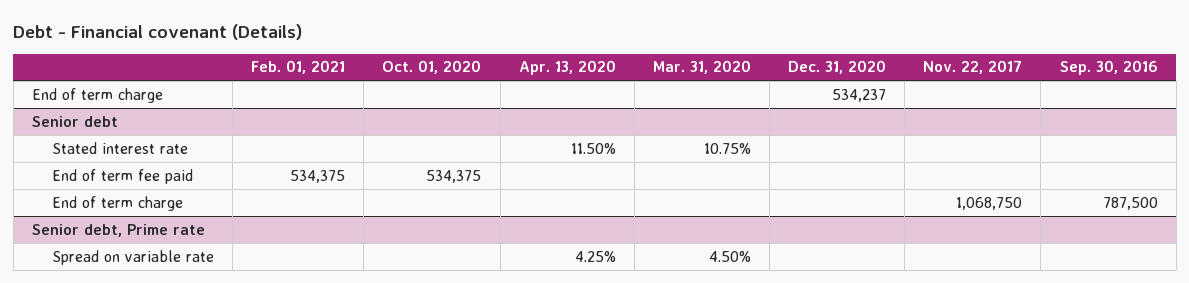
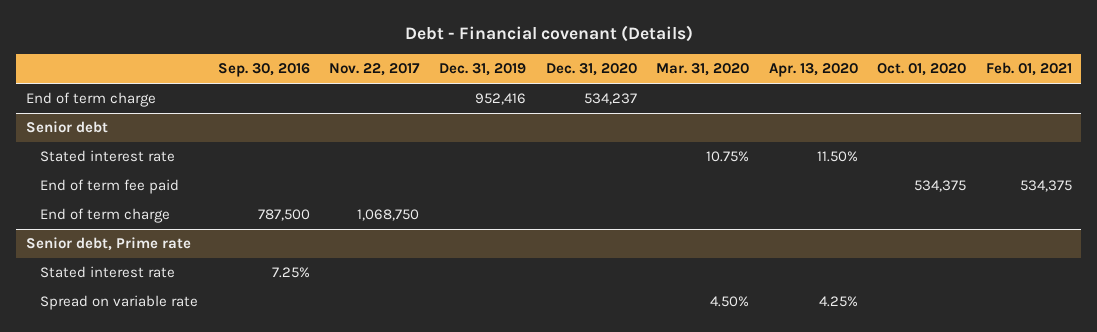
none -> [438,63,526,77] Dec. 31, 2019
none -> [40,266,176,279] Stated interest rate

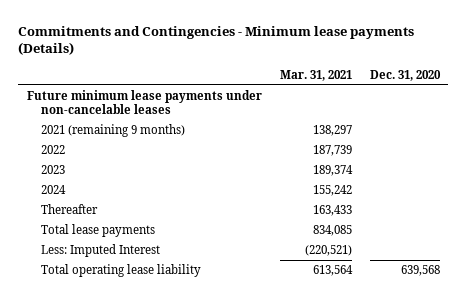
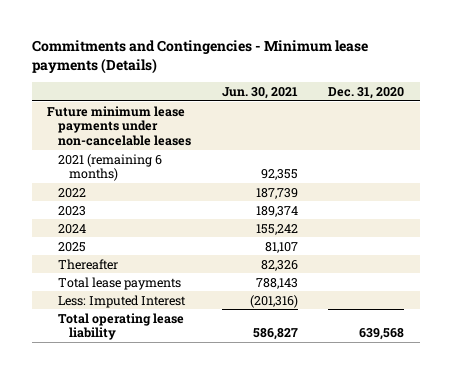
[279,69,352,81] Mar. 31, 2021 -> none
none -> [221,86,298,99] Jun. 30, 2021
[41,124,186,138] 2021 (remaining 9 months) -> [58,153,163,182] 2021 (remaining 6 months)
none -> [58,241,87,252] 2025

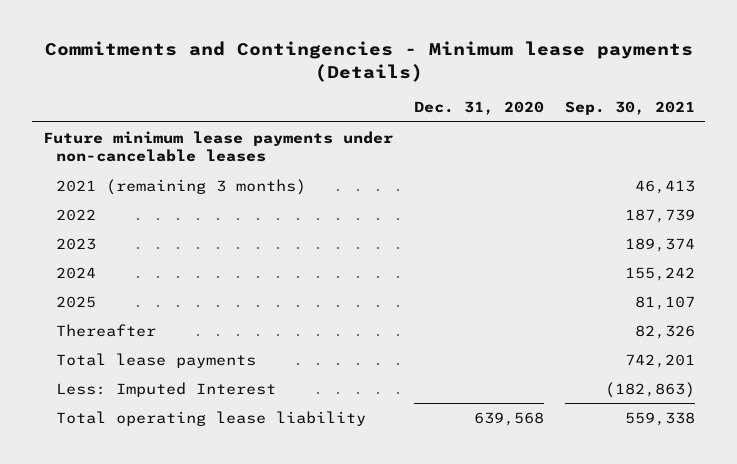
[221,86,298,99] Jun. 30, 2021 -> none
none -> [564,100,695,115] Sep. 30, 2021
[58,153,163,182] 2021 (remaining 6 months) -> [56,178,307,195] 2021 (remaining 3 months)

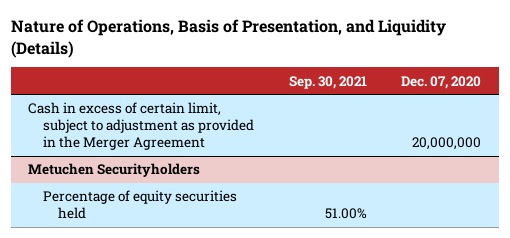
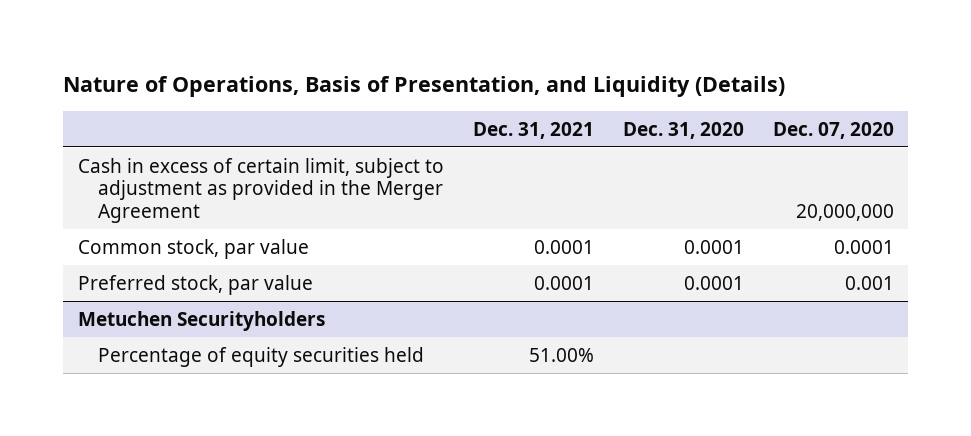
[288,75,367,89] Sep. 30, 2021 -> none
none -> [472,121,594,139] Dec. 31, 2021
none -> [622,121,744,139] Dec. 31, 2020
none -> [77,238,309,259] Common stock, par value
none -> [77,274,313,295] Preferred stock, par value

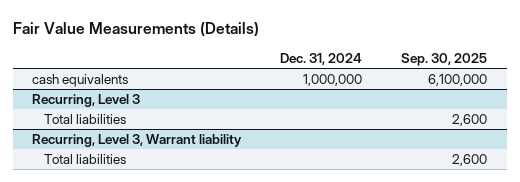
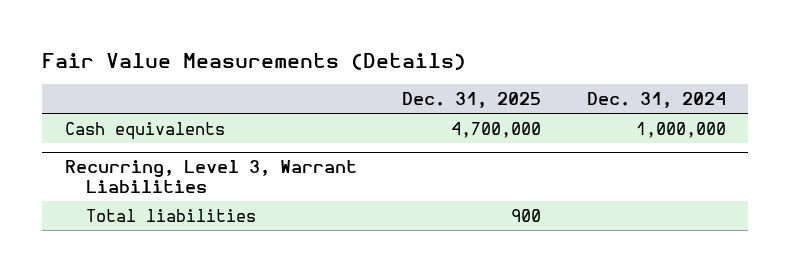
[401,53,488,67] Sep. 30, 2025 -> none
none -> [402,92,542,109] Dec. 31, 2025
[32,94,141,108] Recurring, Level 3 -> none
[43,114,126,125] Total liabilities -> none
[32,74,129,88] cash equivalents -> [64,121,225,140] Cash equivalents
[32,134,243,148] Recurring, Level 3, Warrant liability -> [64,160,357,193] Recurring, Level 3, Warrant Liabilities

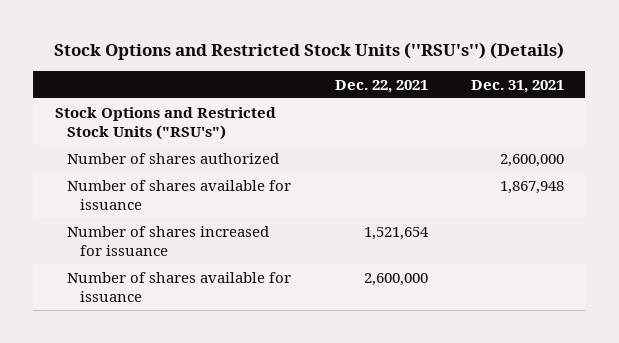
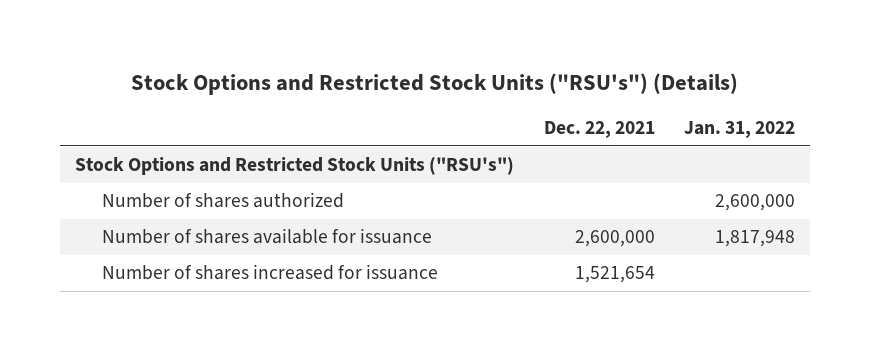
[54,42,565,61] Stock Options and Restricted Stock Units (''RSU's'') (Details) -> [131,73,739,96] Stock Options and Restricted Stock Units ("RSU's") (Details)
[470,79,564,93] Dec. 31, 2021 -> none
none -> [684,121,796,139] Jan. 31, 2022
[67,179,292,210] Number of shares available for issuance -> none
[67,225,270,256] Number of shares increased for issuance -> [101,264,438,281] Number of shares increased for issuance

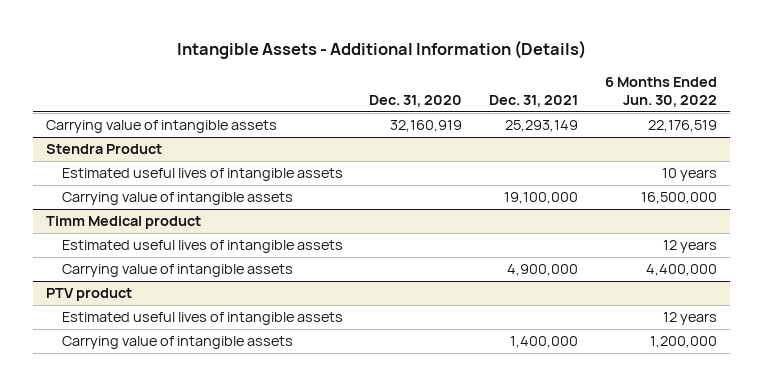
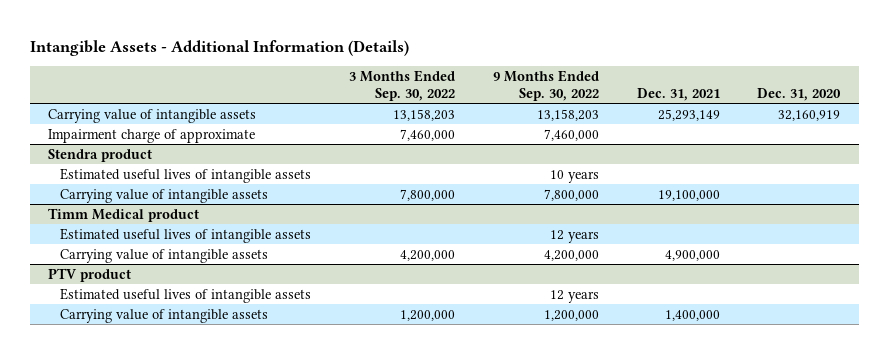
[605,76,718,108] 6 Months Ended Jun. 30, 2022 -> none
none -> [349,69,456,101] 3 Months Ended Sep. 30, 2022
none -> [492,69,599,101] 9 Months Ended Sep. 30, 2022
none -> [48,128,256,143] Impairment charge of approximate
[46,144,163,155] Stendra Product -> [48,148,153,162] Stendra product

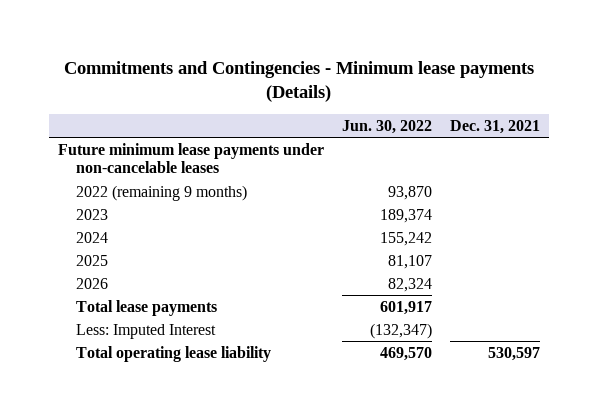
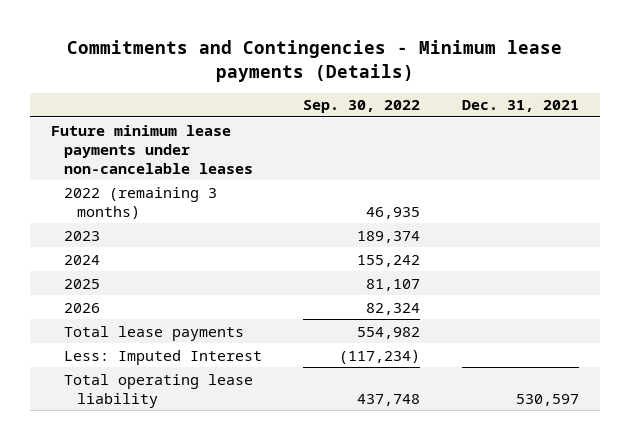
[341,120,432,135] Jun. 30, 2022 -> none
none -> [303,100,421,114] Sep. 30, 2022
[76,184,248,201] 2022 (remaining 9 months) -> [64,186,218,219] 2022 (remaining 3 months)

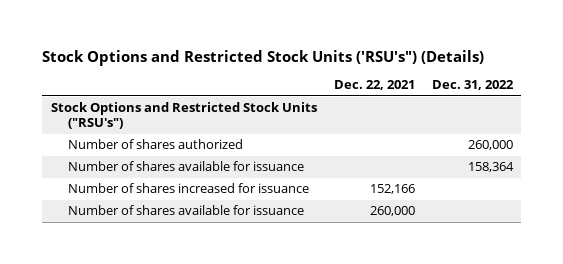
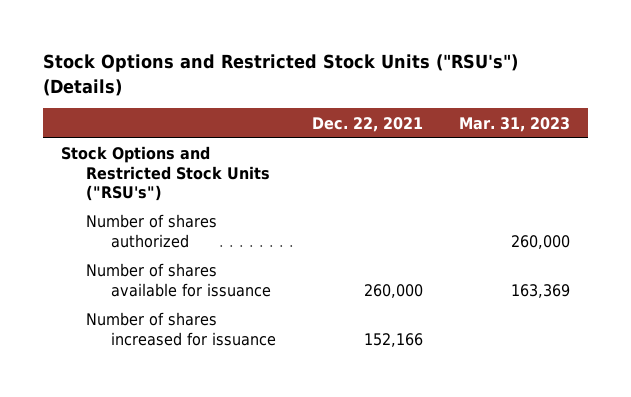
[42,49,485,66] Stock Options and Restricted Stock Units ('RSU's") (Details) -> [43,54,519,96] Stock Options and Restricted Stock Units ("RSU's") (Details)
[431,80,514,91] Dec. 31, 2022 -> none
none -> [458,116,570,132] Mar. 31, 2023
[67,161,304,172] Number of shares available for issuance -> none
[67,183,309,194] Number of shares increased for issuance -> [86,312,277,346] Number of shares increased for issuance

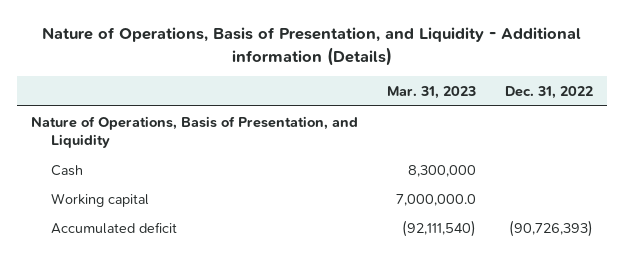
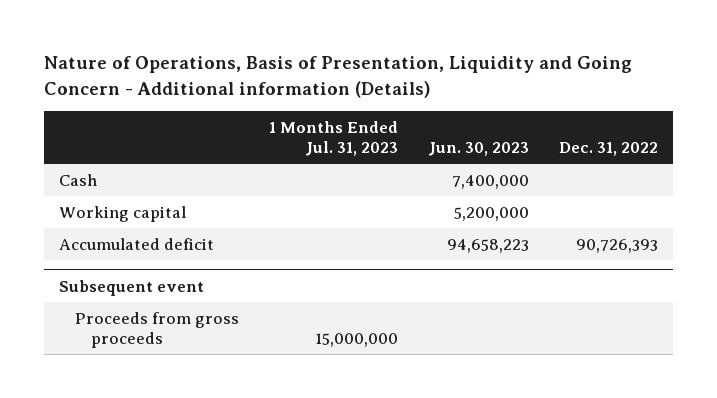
[41,27,581,66] Nature of Operations, Basis of Presentation, and Liquidity - Additional information (Details) -> [43,56,632,98] Nature of Operations, Basis of Presentation, Liquidity and Going Concern - Additional information (Details)
[386,85,476,99] Mar. 31, 2023 -> none
none -> [269,120,399,156] 1 Months Ended Jul. 31, 2023
none -> [428,141,530,156] Jun. 30, 2023
[31,115,359,149] Nature of Operations, Basis of Presentation, and Liquidity -> none
[508,219,593,237] (90,726,393) -> [576,238,659,253] 90,726,393
none -> [58,279,204,296] Subsequent event
none -> [75,311,240,348] Proceeds from gross proceeds

